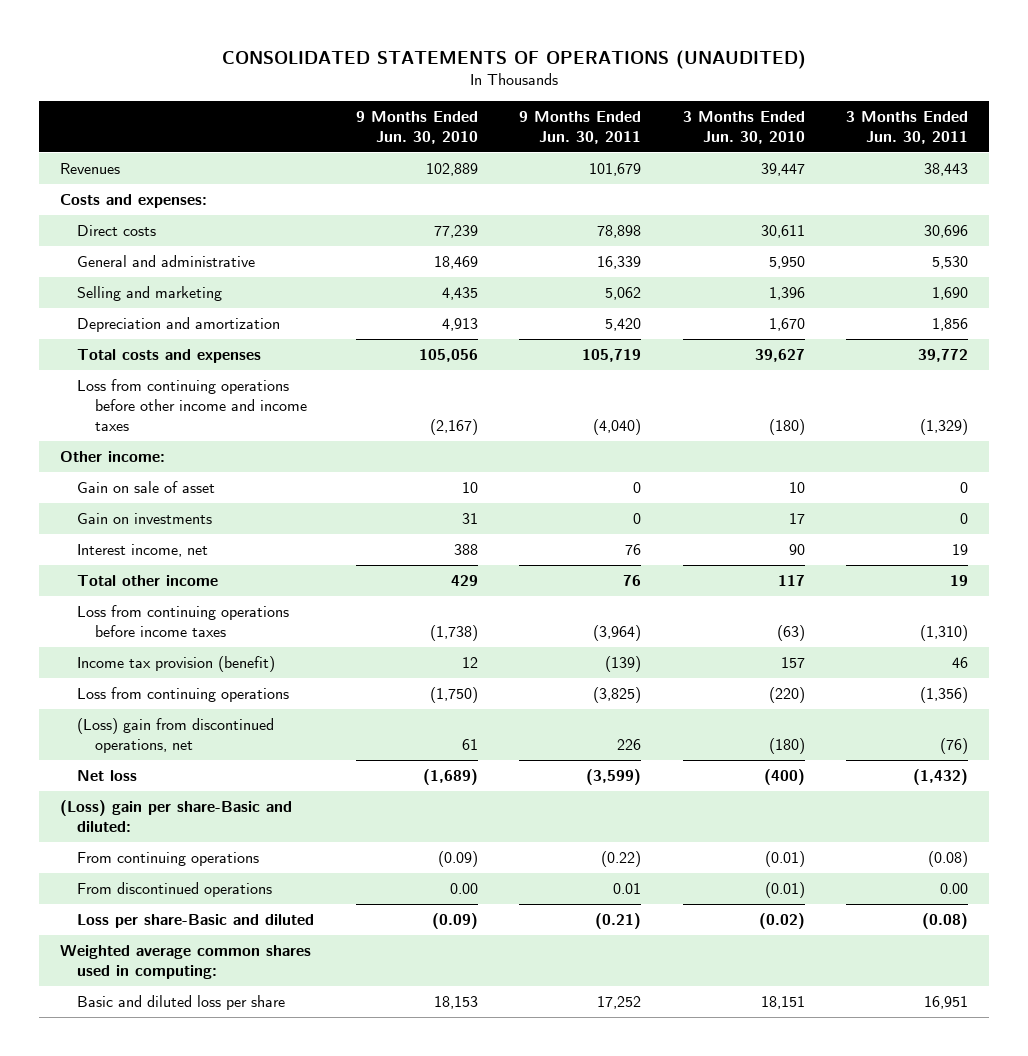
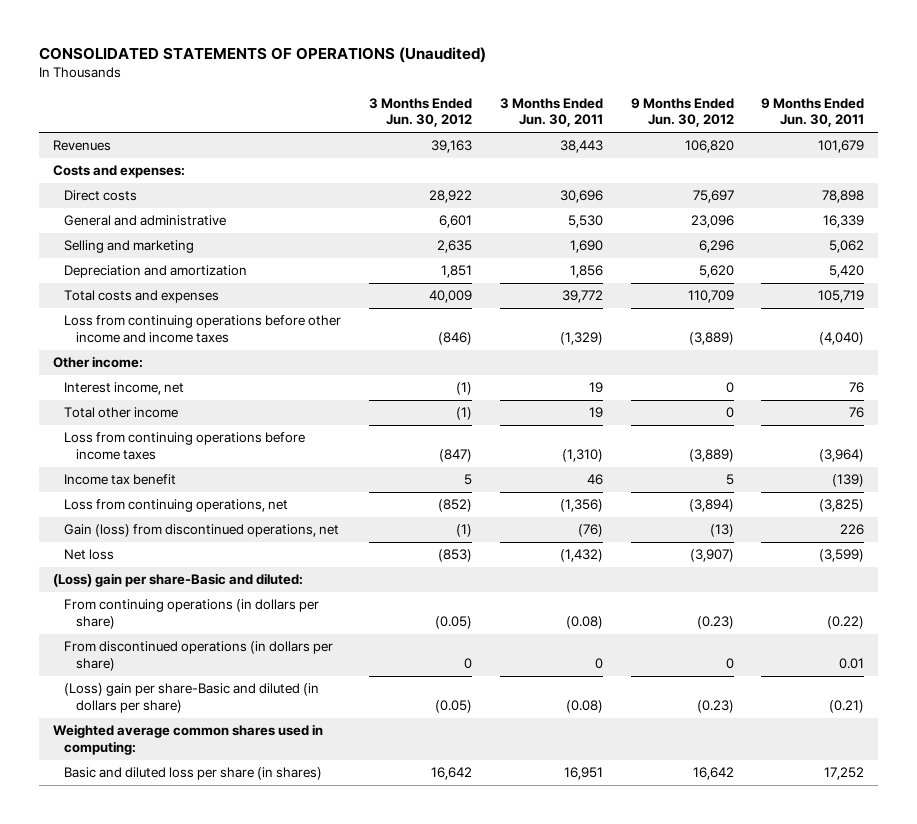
[222,49,807,69] CONSOLIDATED STATEMENTS OF OPERATIONS (UNAUDITED) -> [38,47,486,64] CONSOLIDATED STATEMENTS OF OPERATIONS (Unaudited)
[355,110,478,144] 9 Months Ended Jun. 30, 2010 -> none
[682,110,805,144] 3 Months Ended Jun. 30, 2010 -> none
none -> [369,97,473,128] 3 Months Ended Jun. 30, 2012
none -> [630,97,734,128] 9 Months Ended Jun. 30, 2012
[77,480,216,493] Gain on sale of asset -> none
[77,512,213,524] Gain on investments -> none
[77,655,276,672] Income tax provision (benefit) -> [64,474,177,486] Income tax benefit
[77,686,290,702] Loss from continuing operations -> [64,499,289,513] Loss from continuing operations, net
[77,717,275,753] (Loss) gain from discontinued operations, net -> [64,524,340,538] Gain (loss) from discontinued operations, net
[77,851,260,866] From continuing operations -> [64,599,320,630] From continuing operations (in dollars per share)
[77,881,273,897] From discontinued operations -> [64,641,334,672] From discontinued operations (in dollars per share)
[940,882,969,894] 0.00 -> [594,658,603,670] 0
[77,913,315,928] Loss per share-Basic and diluted -> [64,683,320,714] (Loss) gain per share-Basic and diluted (in dollars per share)
[77,994,286,1010] Basic and diluted loss per share -> [64,767,323,781] Basic and diluted loss per share (in shares)

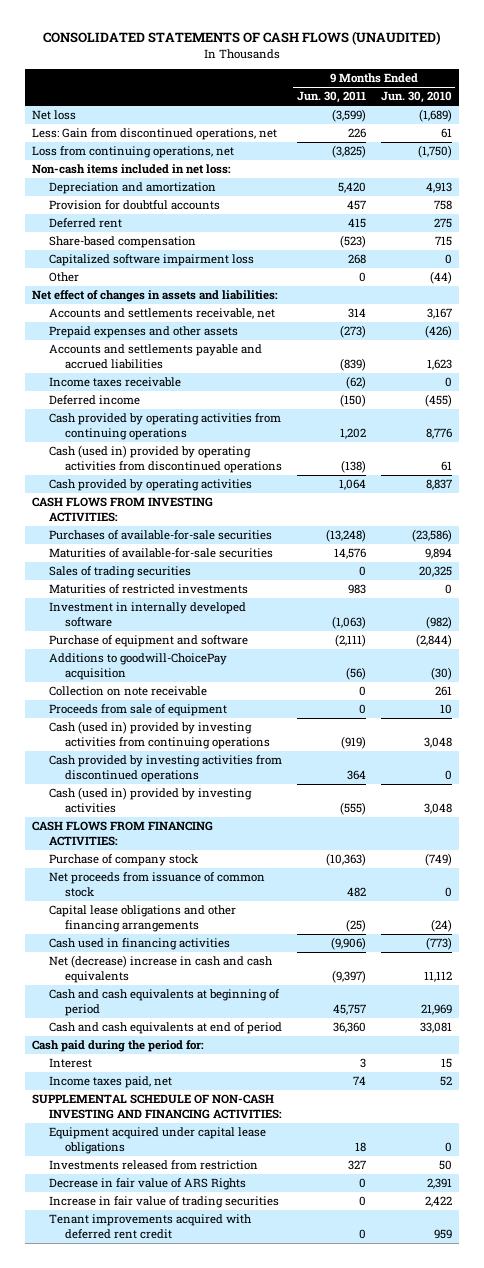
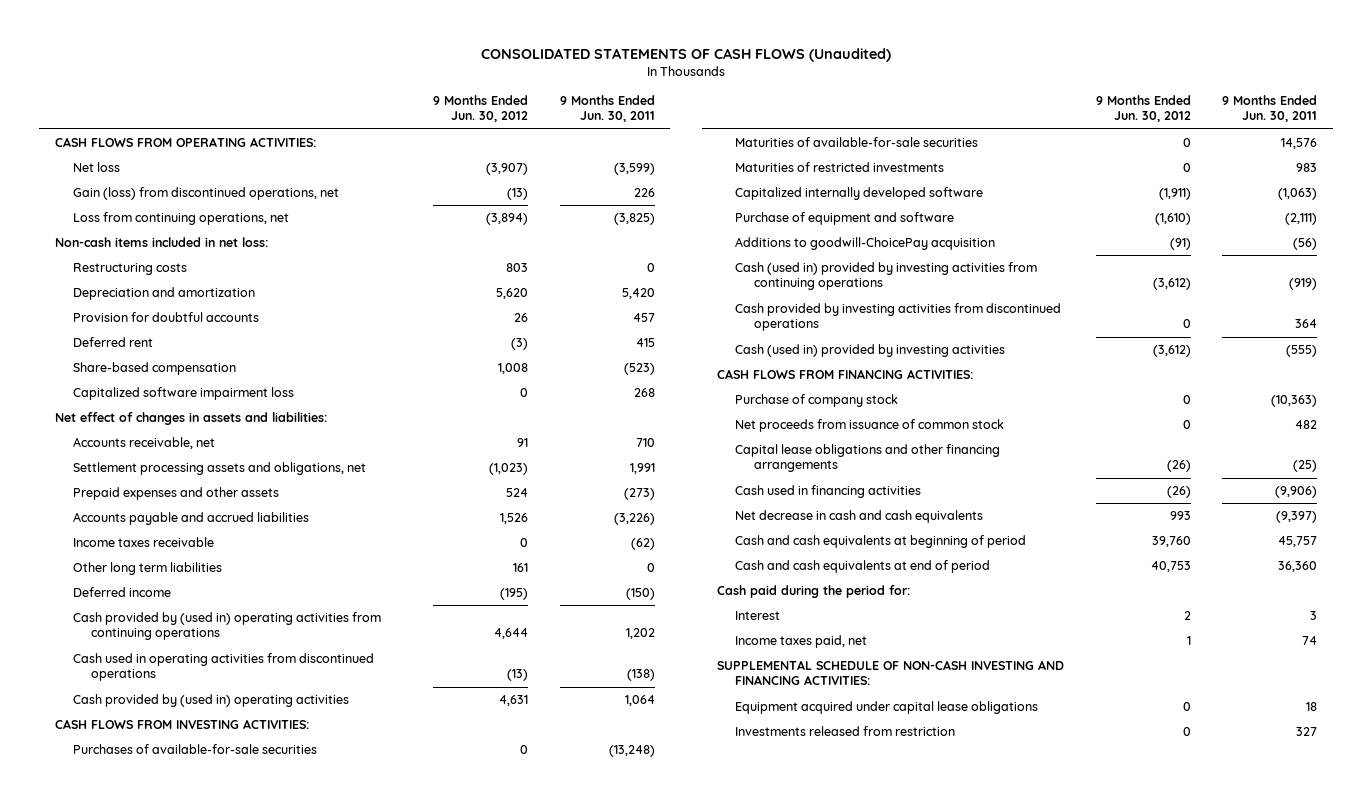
[42,31,441,46] CONSOLIDATED STATEMENTS OF CASH FLOWS (UNAUDITED) -> [480,47,891,62] CONSOLIDATED STATEMENTS OF CASH FLOWS (Unaudited)
[380,91,452,104] Jun. 30, 2010 -> none
none -> [433,95,529,123] 9 Months Ended Jun. 30, 2012
none -> [54,137,316,148] CASH FLOWS FROM OPERATING ACTIVITIES:
[31,128,277,141] Less: Gain from discontinued operations, net -> [72,187,339,201] Gain (loss) from discontinued operations, net
none -> [72,263,187,276] Restructuring costs
[48,272,79,283] Other -> none
[48,308,275,320] Accounts and settlements receivable, net -> [72,437,215,450] Accounts receivable, net
[347,308,366,319] 314 -> [635,438,655,448] 710
none -> [72,462,366,476] Settlement processing assets and obligations, net
[48,344,262,369] Accounts and settlements payable and accrued liabilities -> [72,512,309,526] Accounts payable and accrued liabilities
[339,357,366,371] (839) -> [613,513,655,526] (3,226)
none -> [72,562,222,576] Other long term liabilities
[48,413,281,440] Cash provided by operating activities from continuing operations -> [72,612,381,641] Cash provided by (used in) operating activities from continuing operations
[48,445,283,473] Cash (used in) provided by operating activities from discontinued operations -> [72,653,374,682] Cash used in operating activities from discontinued operations
[48,479,252,492] Cash provided by operating activities -> [72,694,349,708] Cash provided by (used in) operating activities
[48,566,191,579] Sales of trading securities -> none
[48,602,246,627] Investment in internally developed software -> [735,187,984,201] Capitalized internally developed software
[48,686,207,697] Collection on note receivable -> none
[48,704,227,717] Proceeds from sale of equipment -> none
[48,955,273,983] Net (decrease) increase in cash and cash equivalents -> [735,510,984,524] Net decrease in cash and cash equivalents
[48,1178,246,1191] Decrease in fair value of ARS Rights -> none
[48,1196,279,1209] Increase in fair value of trading securities -> none
[48,1214,252,1239] Tenant improvements acquired with deferred rent credit -> none

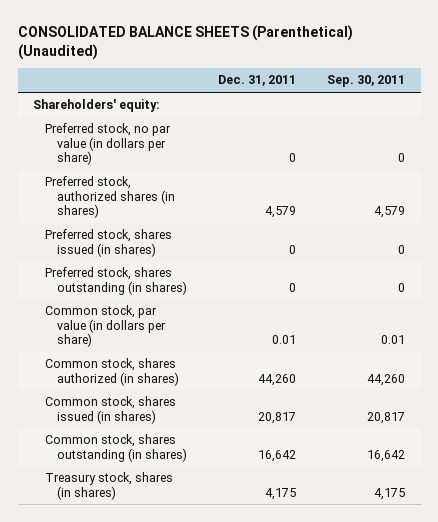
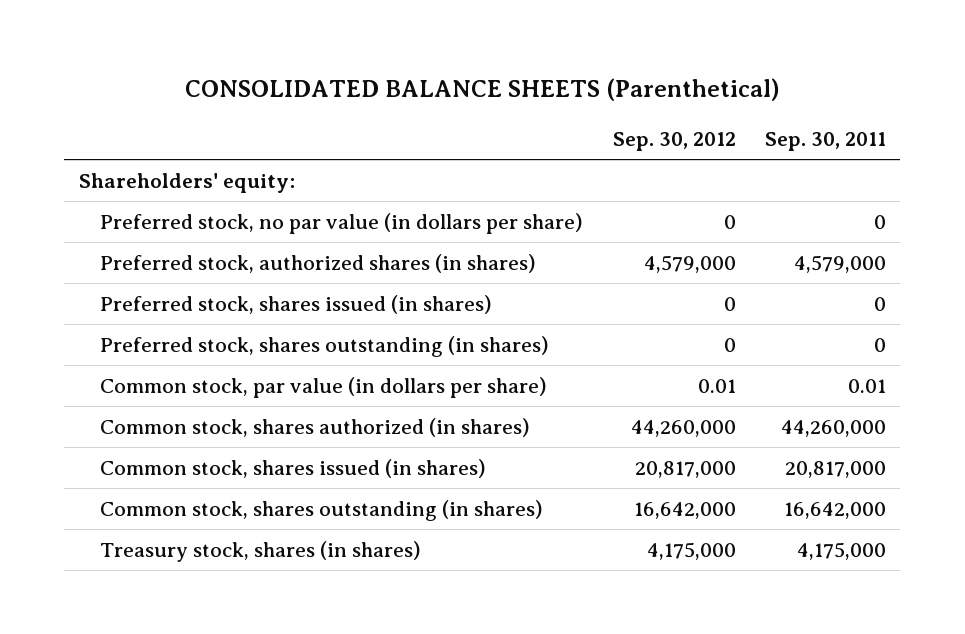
[17,24,353,60] CONSOLIDATED BALANCE SHEETS (Parenthetical) (Unaudited) -> [185,77,781,101] CONSOLIDATED BALANCE SHEETS (Parenthetical)
[217,75,296,87] Dec. 31, 2011 -> none
none -> [612,131,736,151] Sep. 30, 2012
[373,206,405,219] 4,579 -> [793,254,886,273] 4,579,000
[366,373,405,386] 44,260 -> [780,419,886,437] 44,260,000
[366,411,405,424] 20,817 -> [784,460,886,478] 20,817,000
[366,449,405,462] 16,642 -> [783,501,886,519] 16,642,000
[373,487,405,500] 4,175 -> [796,541,886,560] 4,175,000

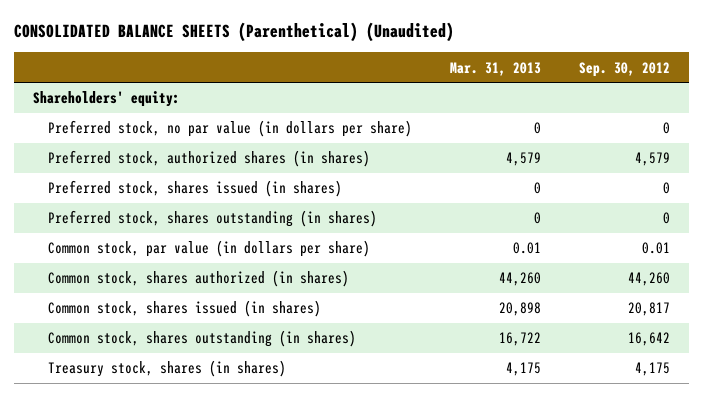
[185,77,781,101] CONSOLIDATED BALANCE SHEETS (Parenthetical) -> [13,22,454,43] CONSOLIDATED BALANCE SHEETS (Parenthetical) (Unaudited)
[764,131,886,151] Sep. 30, 2011 -> none
none -> [450,61,542,76] Mar. 31, 2013
[643,254,736,273] 4,579,000 -> [635,152,671,167] 4,579
[630,419,736,437] 44,260,000 -> [628,272,671,287] 44,260
[634,460,736,478] 20,817,000 -> [628,302,671,317] 20,817
[633,501,736,519] 16,642,000 -> [628,332,671,347] 16,642
[646,541,736,560] 4,175,000 -> [635,362,671,377] 4,175

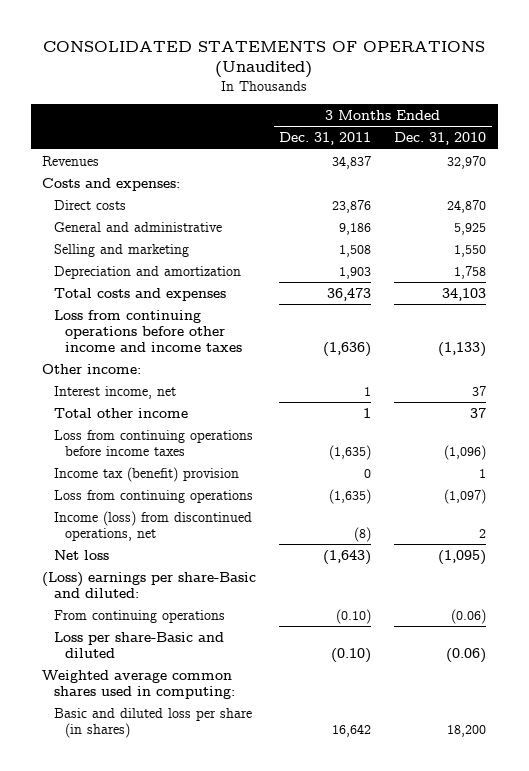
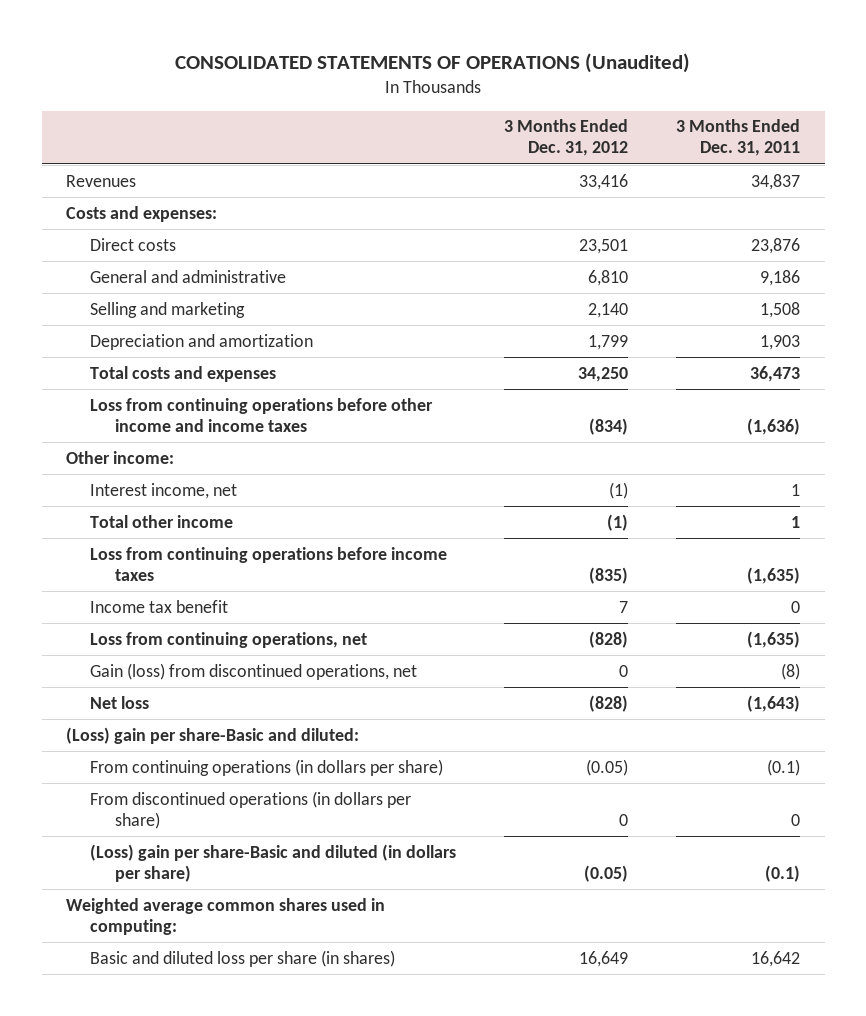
[394,132,487,146] Dec. 31, 2010 -> none
none -> [504,119,629,157] 3 Months Ended Dec. 31, 2012
[53,466,239,482] Income tax (benefit) provision -> [90,599,229,613] Income tax benefit
[53,489,253,503] Loss from continuing operations -> [90,631,368,648] Loss from continuing operations, net
[53,510,252,541] Income (loss) from discontinued operations, net -> [90,662,418,680] Gain (loss) from discontinued operations, net
[42,571,257,598] (Loss) earnings per share-Basic and diluted: -> [65,726,359,744] (Loss) gain per share-Basic and diluted:
[53,609,225,623] From continuing operations -> [90,758,444,776] From continuing operations (in dollars per share)
[336,608,372,624] (0.10) -> [767,758,801,776] (0.1)
none -> [90,790,412,829] From discontinued operations (in dollars per share)
[53,631,224,658] Loss per share-Basic and diluted -> [90,843,457,882] (Loss) gain per share-Basic and diluted (in dollars per share)
[331,647,372,663] (0.10) -> [765,864,801,882] (0.1)

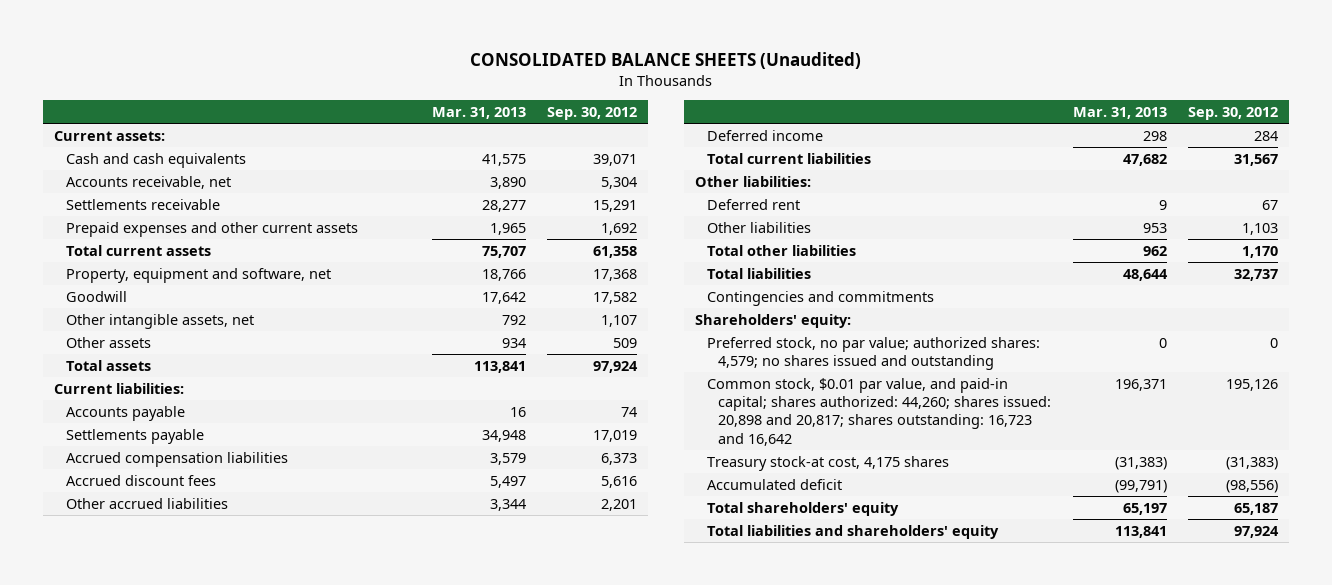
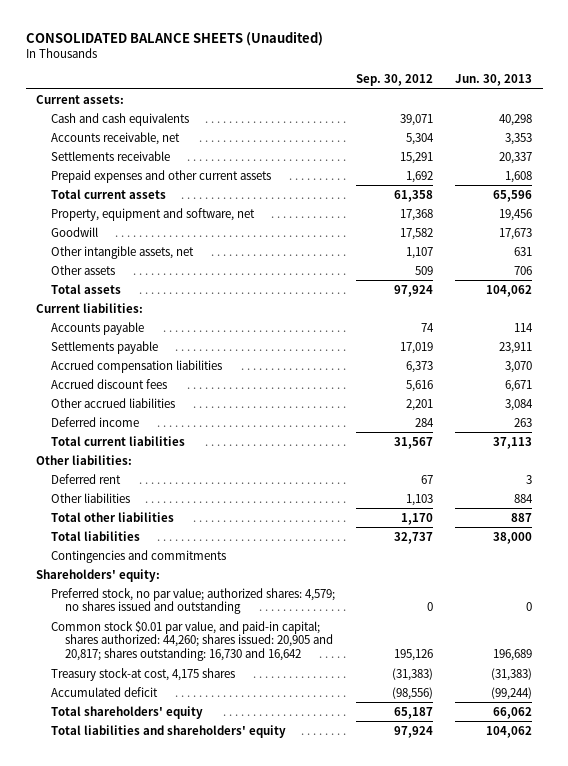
[431,106,526,119] Mar. 31, 2013 -> none
none -> [454,74,532,87] Jun. 30, 2013
[706,377,1052,446] Common stock, $0.01 par value, and paid-in capital; shares authorized: 44,260; shares issued: 20,898 and 20,817; shares outstanding: 16,723 and 16,642 -> [50,620,334,662] Common stock $0.01 par value, and paid-in capital; shares authorized: 44,260; shares issued: 20,905 and 20,817; shares outstanding: 16,730 and 16,642

